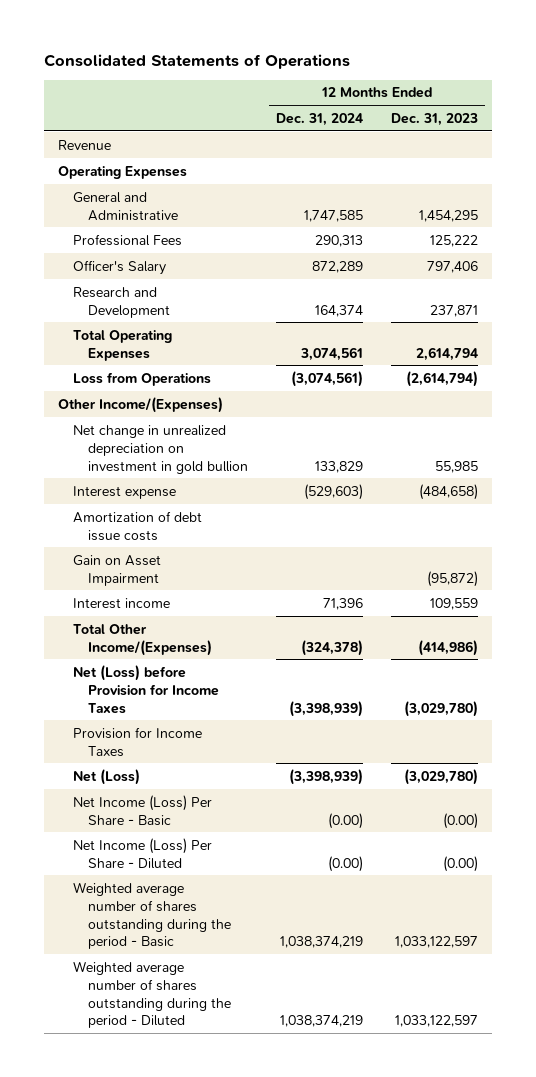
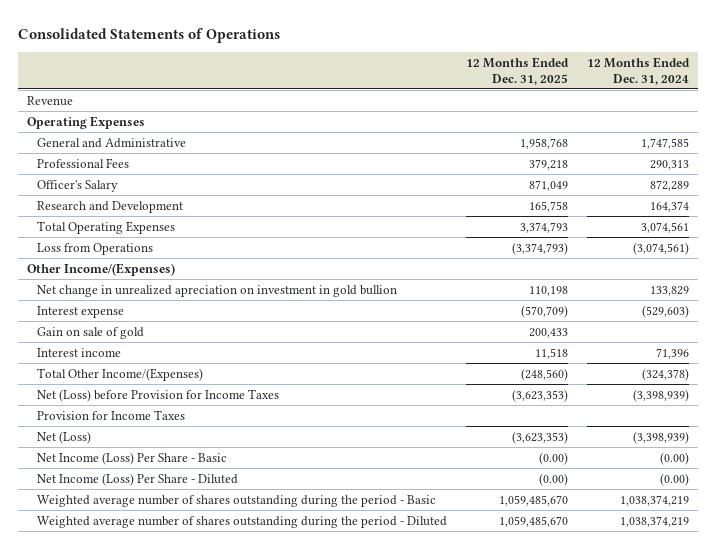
[391,113,479,127] Dec. 31, 2023 -> none
none -> [465,56,569,85] 12 Months Ended Dec. 31, 2025
[72,424,249,474] Net change in unrealized depreciation on investment in gold bullion -> [36,284,397,297] Net change in unrealized apreciation on investment in gold bullion
[72,510,202,541] Amortization of debt issue costs -> none
[72,554,161,586] Gain on Asset Impairment -> none
none -> [36,326,144,339] Gain on sale of gold

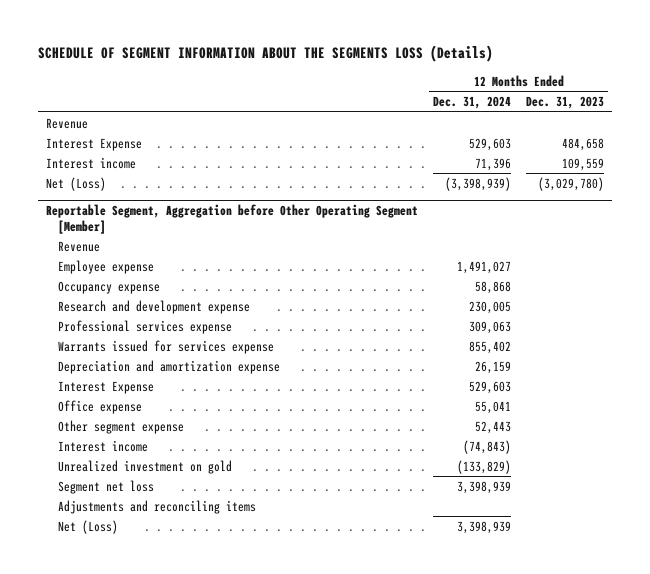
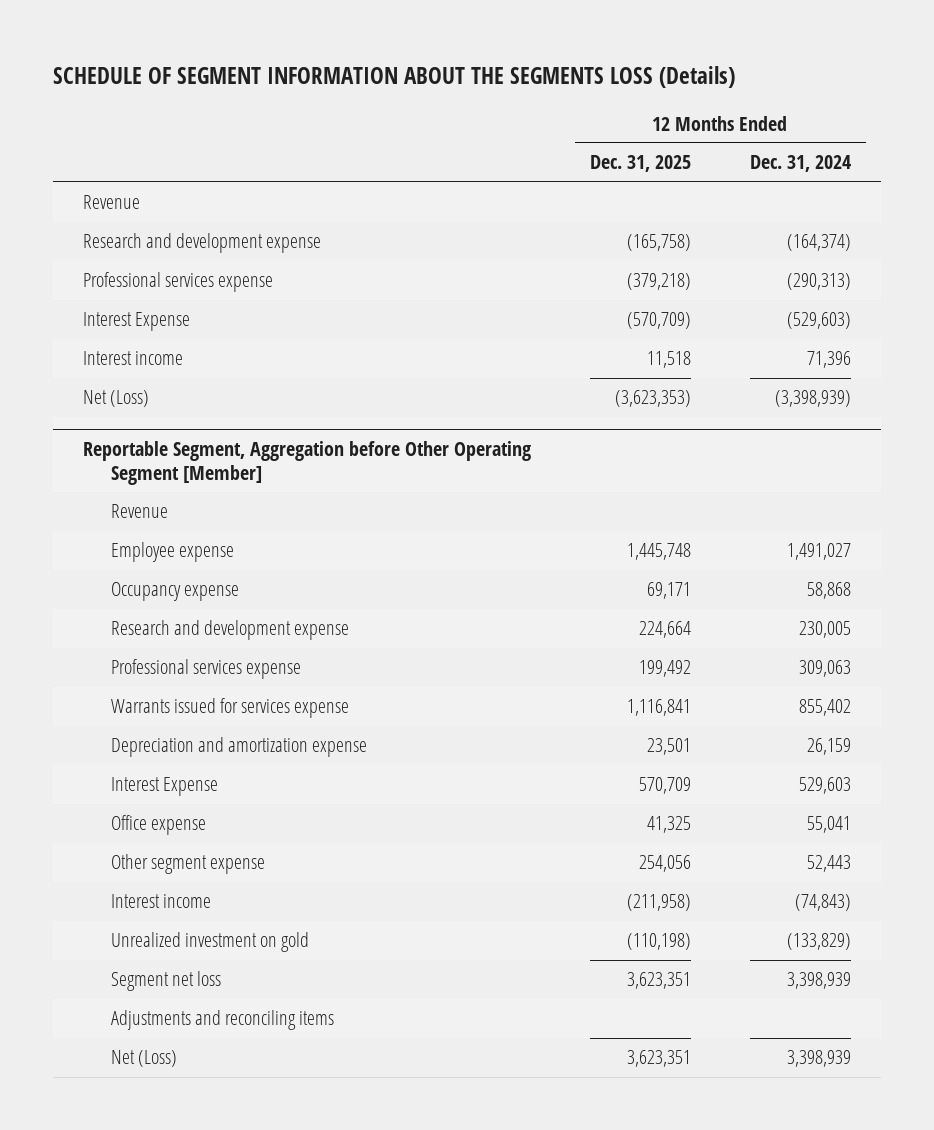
[526,96,605,110] Dec. 31, 2023 -> none
none -> [589,155,691,173] Dec. 31, 2025
none -> [82,233,321,254] Research and development expense
none -> [82,272,273,293] Professional services expense
[469,137,512,151] 529,603 -> [787,312,852,330] (529,603)

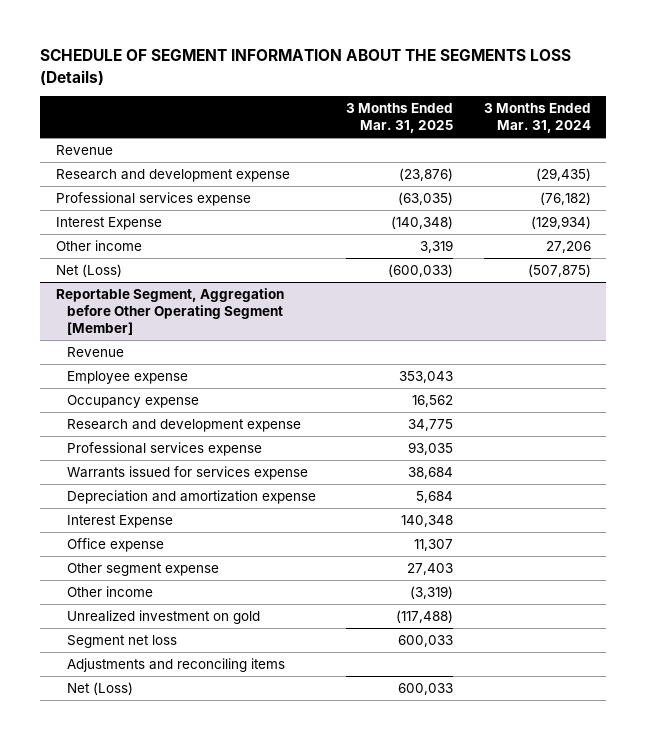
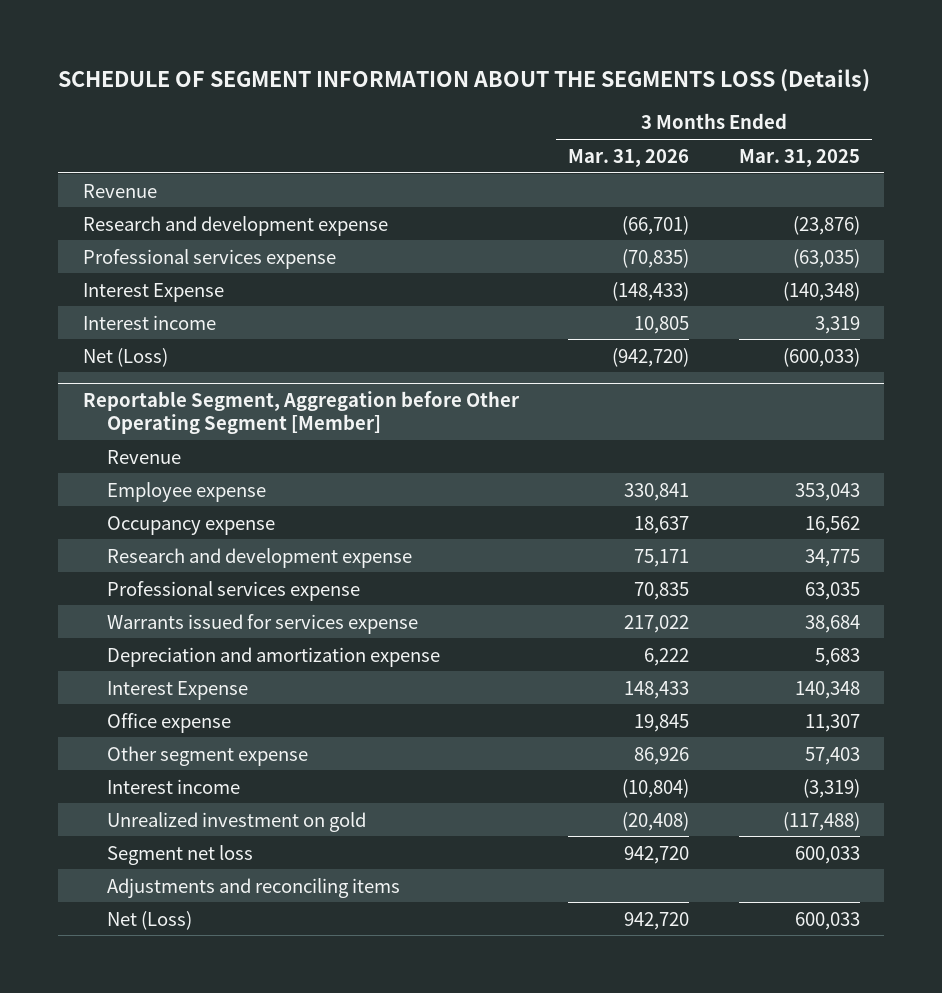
[483,102,591,134] 3 Months Ended Mar. 31, 2024 -> none
none -> [568,148,690,167] Mar. 31, 2026
[55,239,142,251] Other income -> [82,314,216,330] Interest income
[408,441,454,455] 93,035 -> [804,581,860,600] 63,035
[416,490,454,503] 5,684 -> [814,647,860,666] 5,683
[407,562,454,575] 27,403 -> [804,746,860,765] 57,403
[67,585,154,597] Other income -> [107,778,241,794] Interest income

